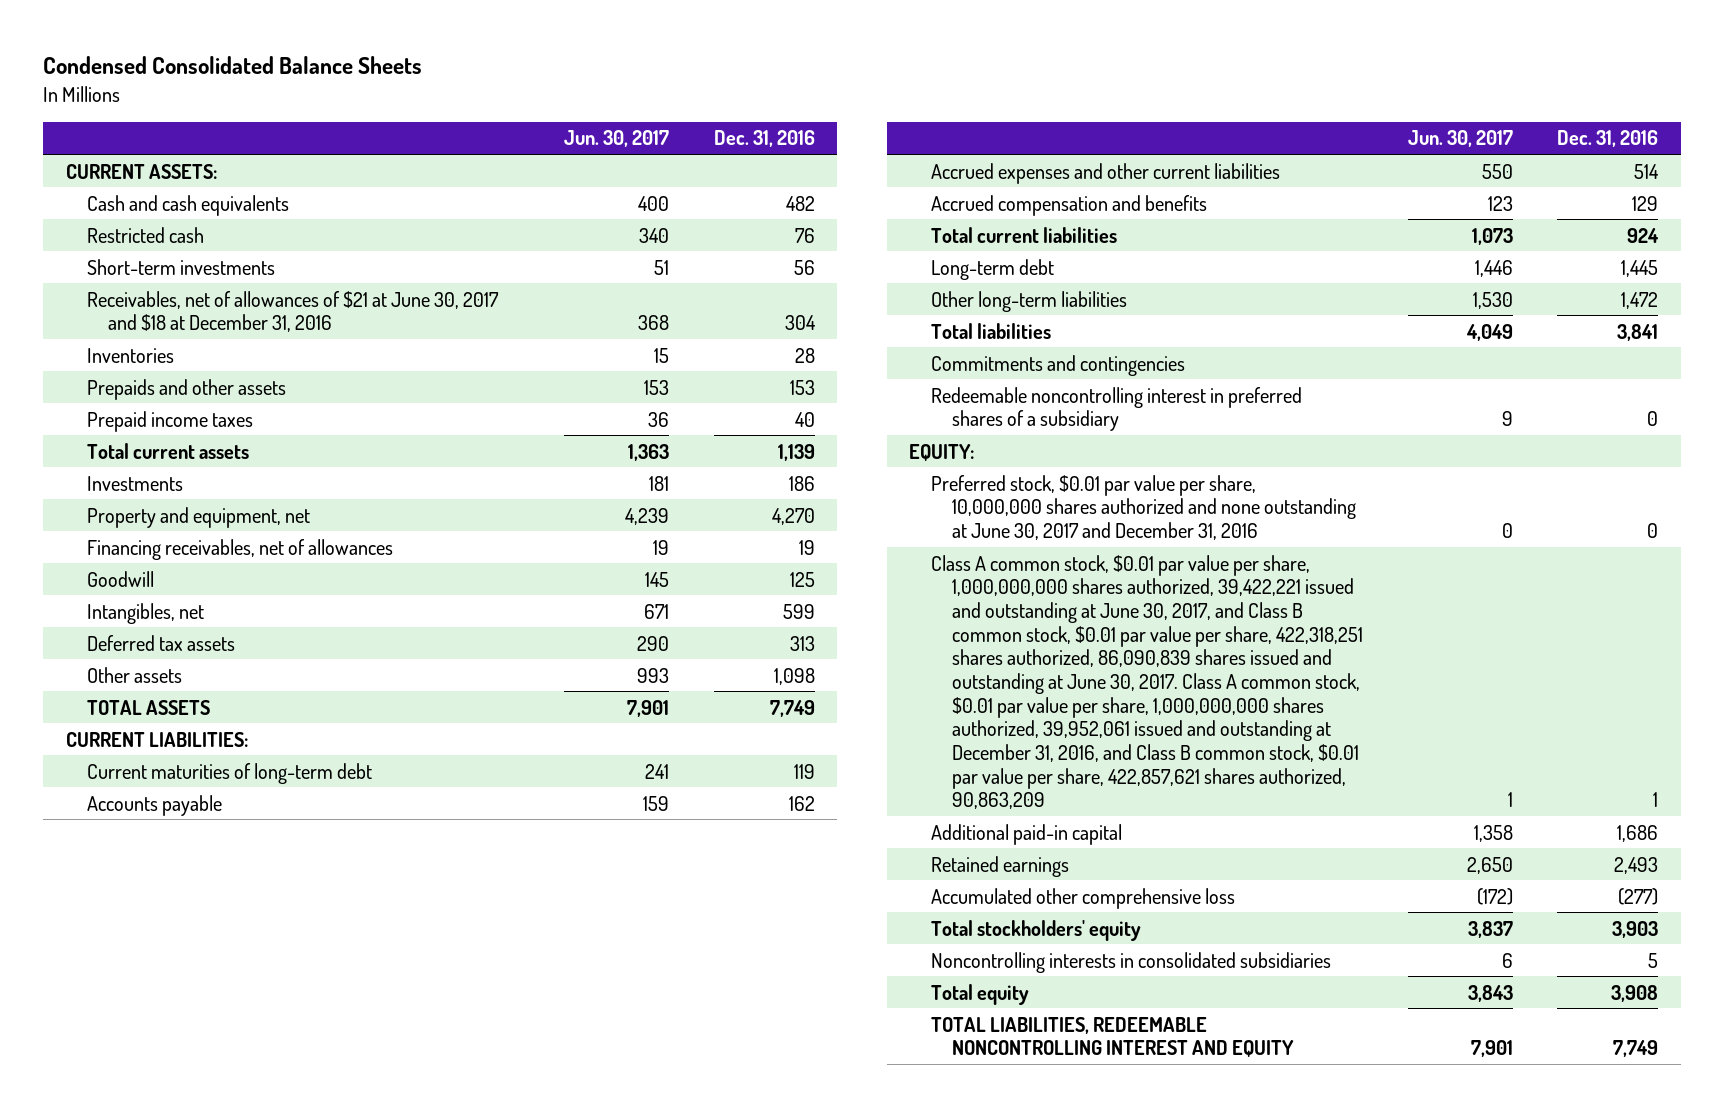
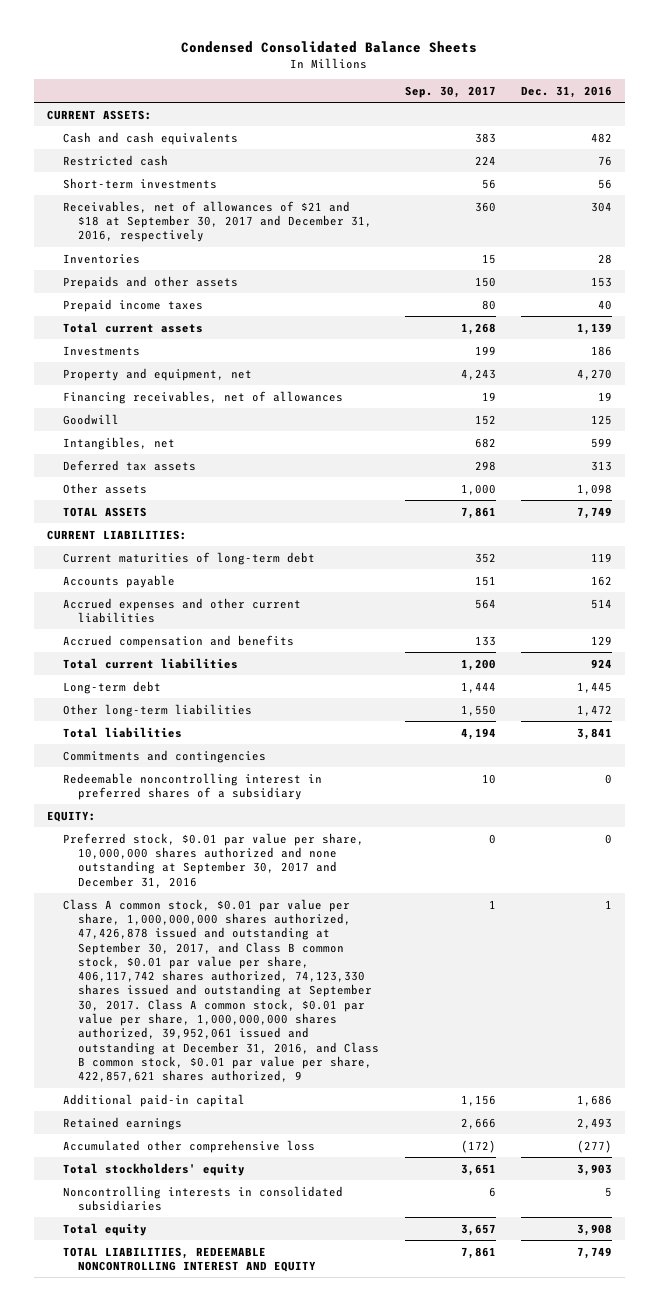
[563,130,669,148] Jun. 30, 2017 -> none
none -> [404,85,496,98] Sep. 30, 2017
[86,290,499,333] Receivables, net of allowances of $21 at June 30, 2017 and $18 at December 31, 2016 -> [62,200,373,243] Receivables, net of allowances of $21 and $18 at September 30, 2017 and December 31, 2016, respectively
[930,474,1357,540] Preferred stock, $0.01 par value per share, 10,000,000 shares authorized and none outstanding at June 30, 2017 and December 31, 2016 -> [62,832,364,888] Preferred stock, $0.01 par value per share, 10,000,000 shares authorized and none outstanding at September 30, 2017 and December 31, 2016
[930,554,1364,810] Class A common stock, $0.01 par value per share, 1,000,000,000 shares authorized, 39,422,221 issued and outstanding at June 30, 2017, and Class B common stock, $0.01 par value per share, 422,318,251 shares authorized, 86,090,839 shares issued and outstanding at June 30, 2017. Class A common stock, $0.01 par value per share, 1,000,000,000 shares authorized, 39,952,061 issued and outstanding at December 31, 2016, and Class B common stock, $0.01 par value per share, 422,857,621 shares authorized, 90,863,209 -> [62,898,380,1083] Class A common stock, $0.01 par value per share, 1,000,000,000 shares authorized, 47,426,878 issued and outstanding at September 30, 2017, and Class B common stock, $0.01 par value per share, 406,117,742 shares authorized, 74,123,330 shares issued and outstanding at September 30, 2017. Class A common stock, $0.01 par value per share, 1,000,000,000 shares authorized, 39,952,061 issued and outstanding at December 31, 2016, and Class B common stock, $0.01 par value per share, 422,857,621 shares authorized, 9

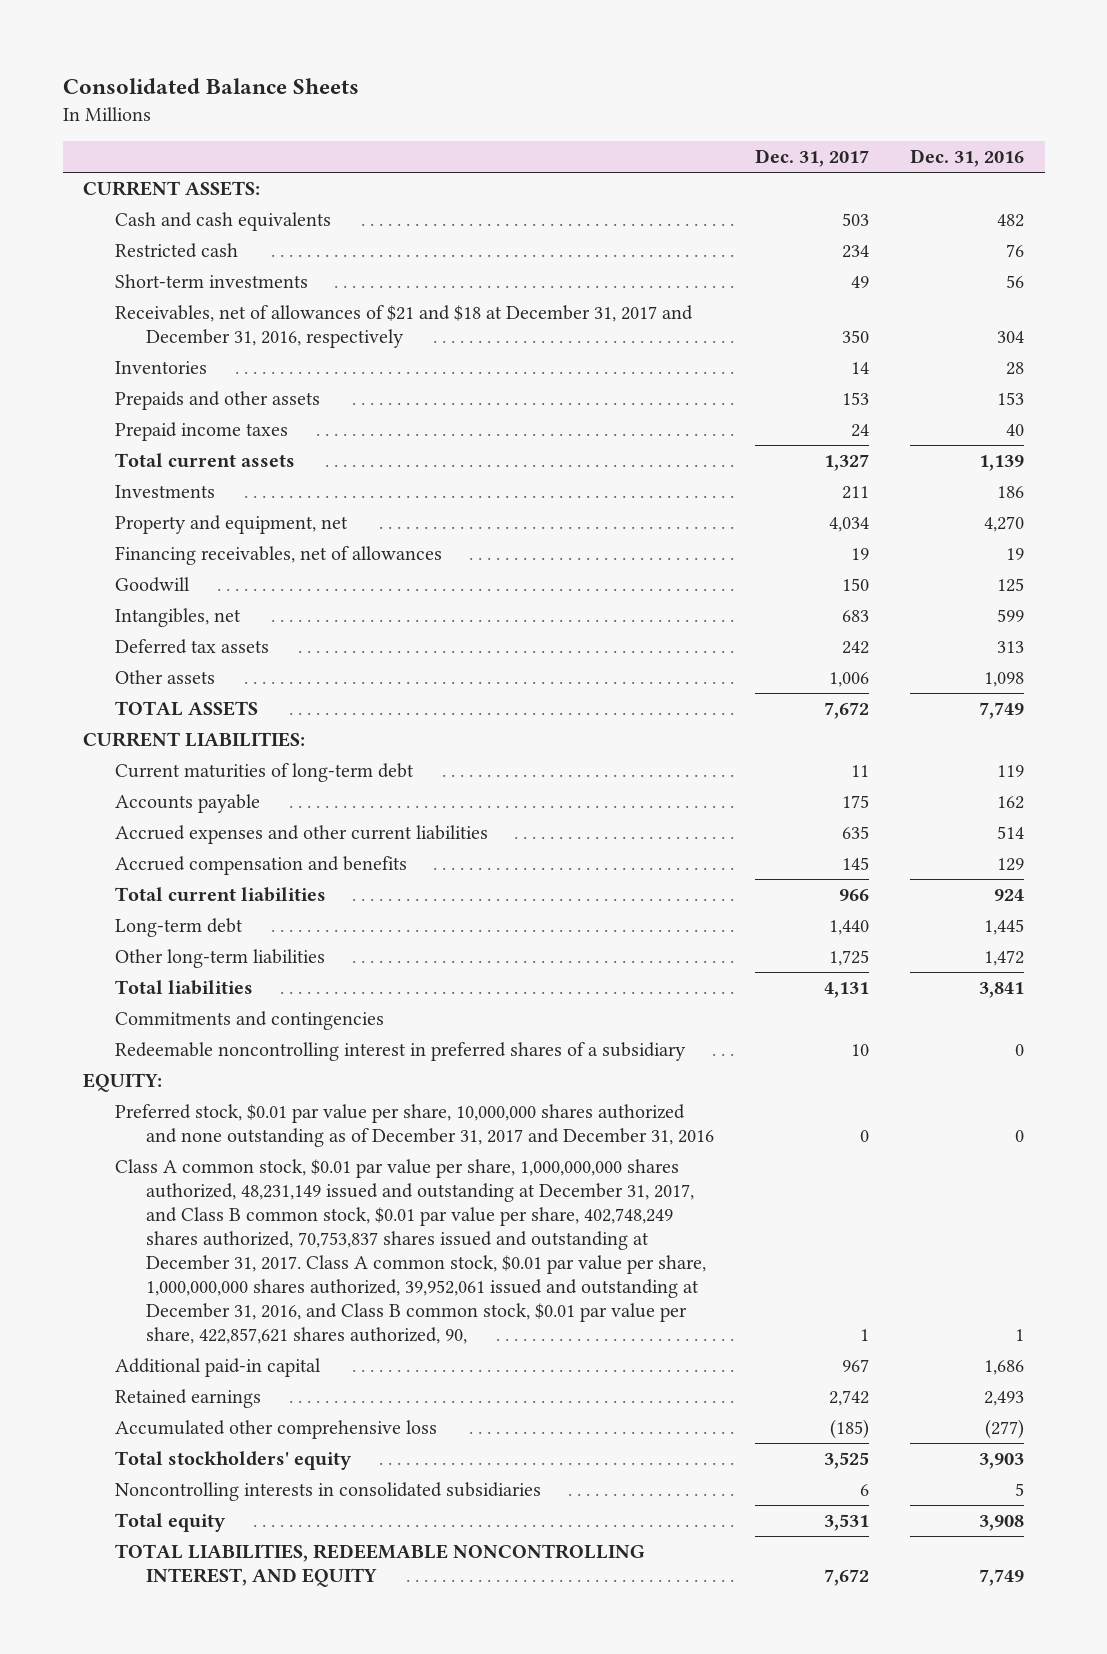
[181,40,478,53] Condensed Consolidated Balance Sheets -> [62,77,359,94] Consolidated Balance Sheets
[404,85,496,98] Sep. 30, 2017 -> none
none -> [754,149,869,168] Dec. 31, 2017
[62,200,373,243] Receivables, net of allowances of $21 and $18 at September 30, 2017 and December 31, 2016, respectively -> [114,305,693,349] Receivables, net of allowances of $21 and $18 at December 31, 2017 and December 31, 2016, respectively
[62,832,364,888] Preferred stock, $0.01 par value per share, 10,000,000 shares authorized and none outstanding at September 30, 2017 and December 31, 2016 -> [114,1104,714,1148] Preferred stock, $0.01 par value per share, 10,000,000 shares authorized and none outstanding as of December 31, 2017 and December 31, 2016
[62,898,380,1083] Class A common stock, $0.01 par value per share, 1,000,000,000 shares authorized, 47,426,878 issued and outstanding at September 30, 2017, and Class B common stock, $0.01 par value per share, 406,117,742 shares authorized, 74,123,330 shares issued and outstanding at September 30, 2017. Class A common stock, $0.01 par value per share, 1,000,000,000 shares authorized, 39,952,061 issued and outstanding at December 31, 2016, and Class B common stock, $0.01 par value per share, 422,857,621 shares authorized, 9 -> [114,1159,706,1344] Class A common stock, $0.01 par value per share, 1,000,000,000 shares authorized, 48,231,149 issued and outstanding at December 31, 2017, and Class B common stock, $0.01 par value per share, 402,748,249 shares authorized, 70,753,837 shares issued and outstanding at December 31, 2017. Class A common stock, $0.01 par value per share, 1,000,000,000 shares authorized, 39,952,061 issued and outstanding at December 31, 2016, and Class B common stock, $0.01 par value per share, 422,857,621 shares authorized, 90,
[62,1246,317,1272] TOTAL LIABILITIES, REDEEMABLE NONCONTROLLING INTEREST AND EQUITY -> [114,1544,645,1588] TOTAL LIABILITIES, REDEEMABLE NONCONTROLLING INTEREST, AND EQUITY

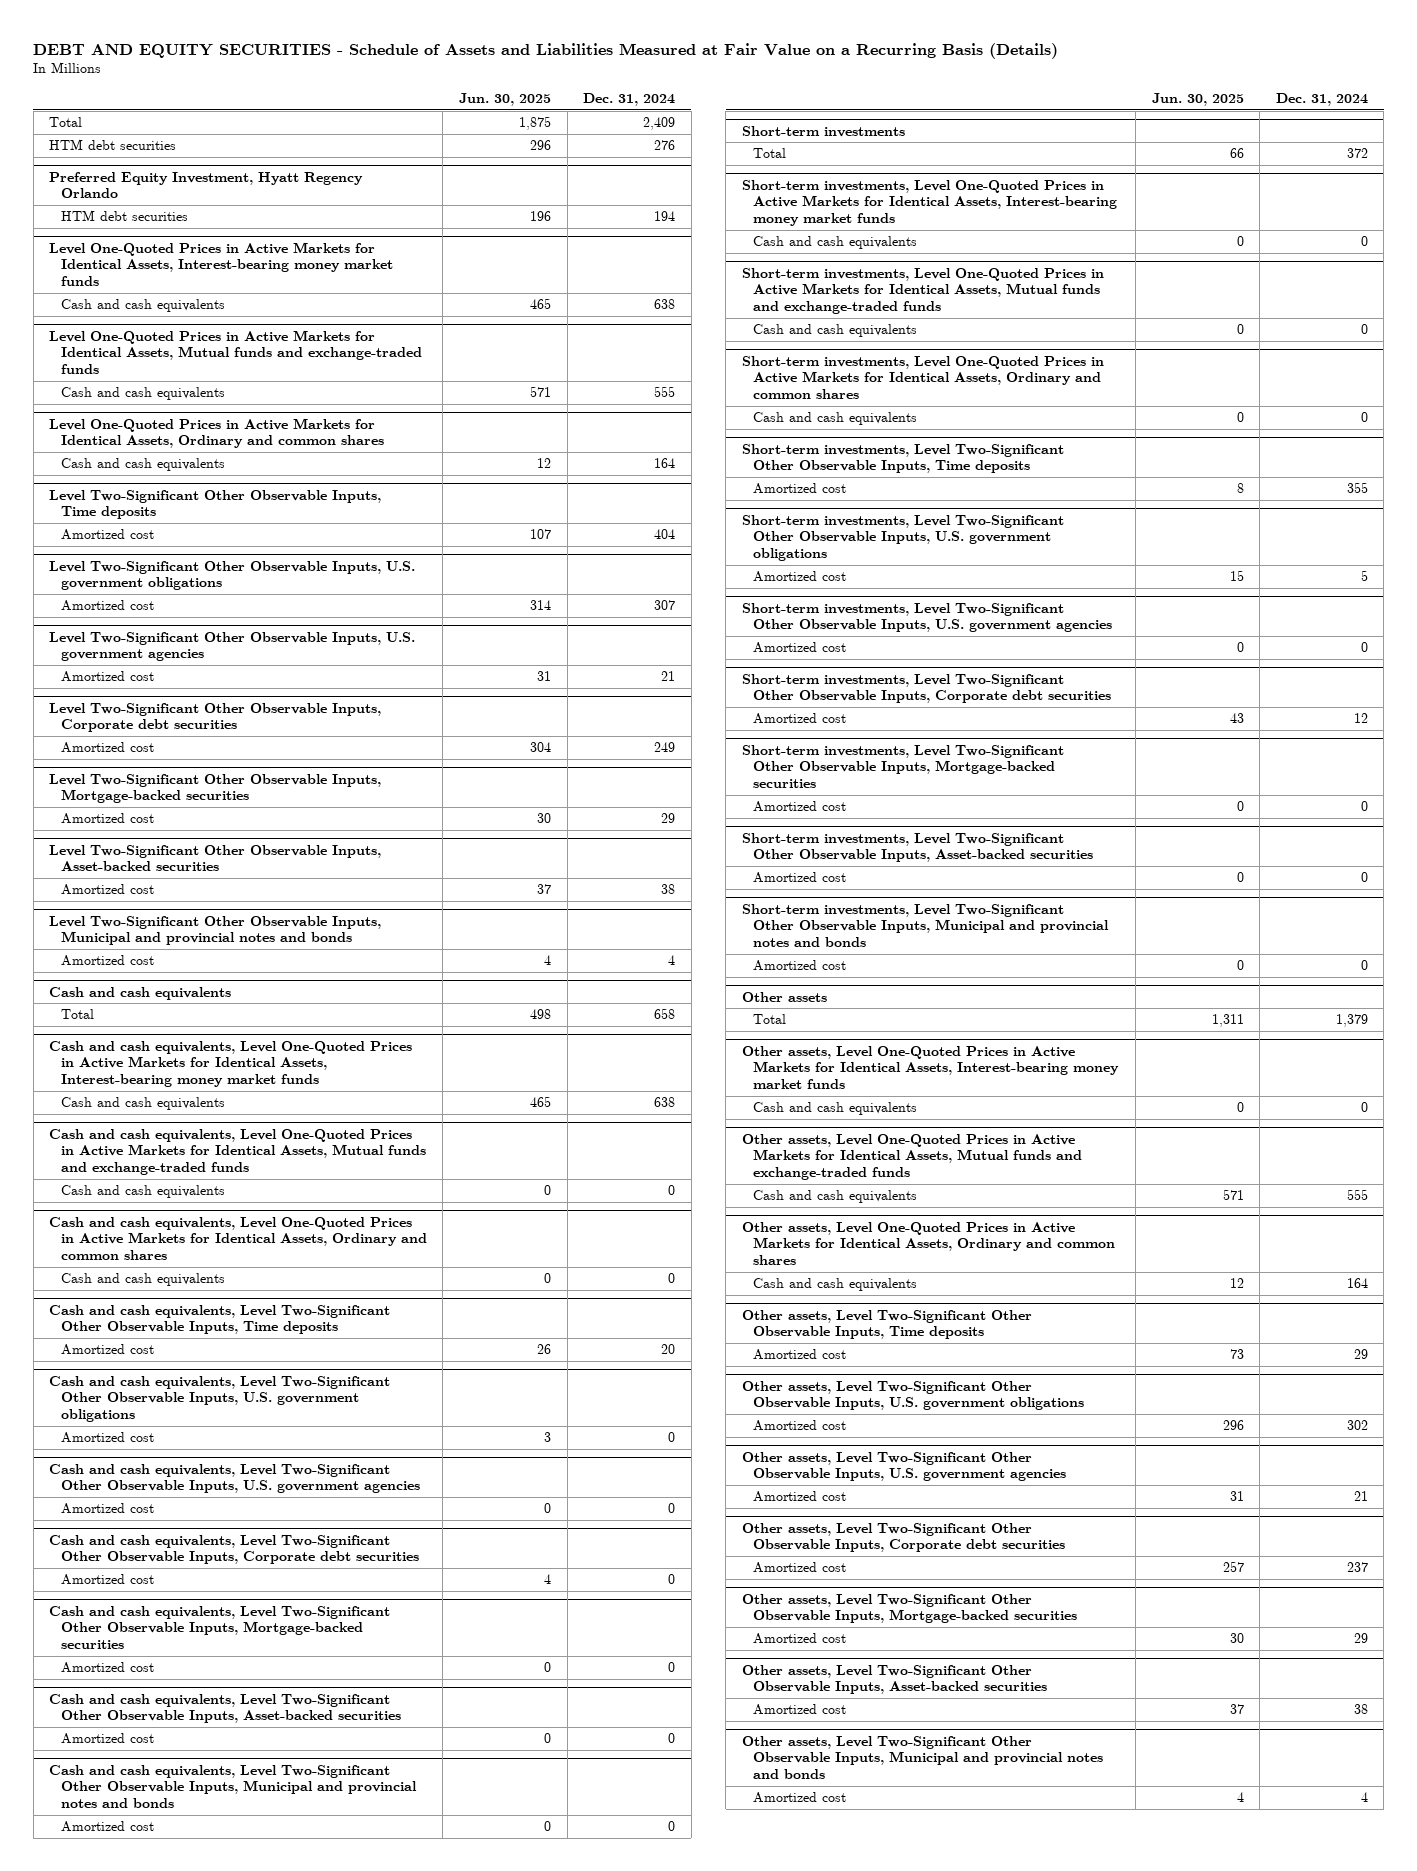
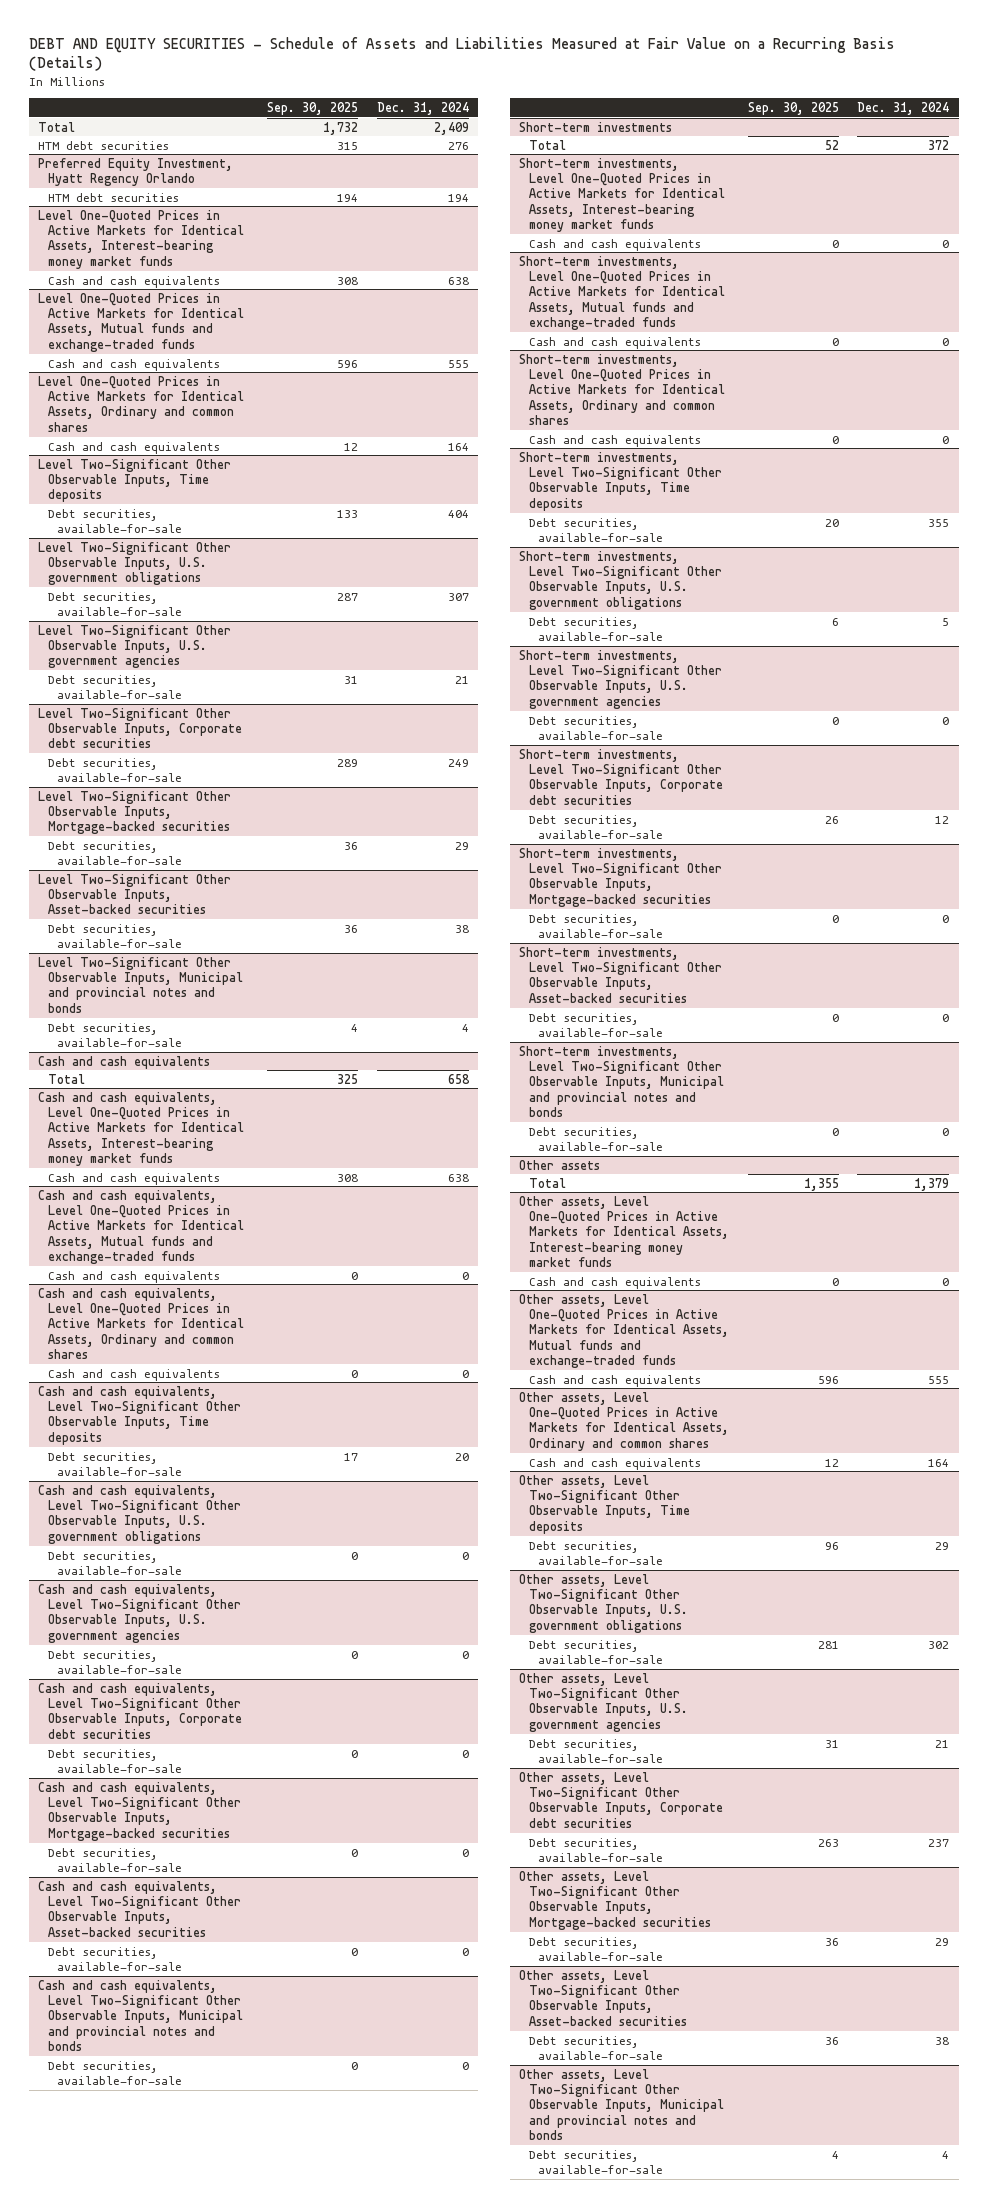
[458,93,551,107] Jun. 30, 2025 -> none
none -> [266,101,358,115] Sep. 30, 2025
[60,529,154,541] Amortized cost -> [47,508,183,534] Debt securities, available-for-sale
[60,600,154,612] Amortized cost -> [47,591,183,617] Debt securities, available-for-sale
[60,671,154,683] Amortized cost -> [47,674,183,700] Debt securities, available-for-sale
[60,742,154,754] Amortized cost -> [47,757,183,783] Debt securities, available-for-sale
[60,813,154,825] Amortized cost -> [47,840,183,866] Debt securities, available-for-sale
[60,884,154,896] Amortized cost -> [47,923,183,949] Debt securities, available-for-sale
[60,955,154,967] Amortized cost -> [47,1022,183,1048] Debt securities, available-for-sale
[60,1344,154,1356] Amortized cost -> [47,1451,183,1477] Debt securities, available-for-sale
[60,1432,154,1444] Amortized cost -> [47,1550,183,1576] Debt securities, available-for-sale
[60,1503,154,1515] Amortized cost -> [47,1649,183,1675] Debt securities, available-for-sale
[60,1574,154,1586] Amortized cost -> [47,1748,183,1774] Debt securities, available-for-sale
[60,1662,154,1674] Amortized cost -> [47,1847,183,1873] Debt securities, available-for-sale
[60,1733,154,1745] Amortized cost -> [47,1946,183,1972] Debt securities, available-for-sale
[60,1821,154,1833] Amortized cost -> [47,2060,183,2086] Debt securities, available-for-sale
[753,483,847,495] Amortized cost -> [528,517,664,543] Debt securities, available-for-sale
[753,571,847,583] Amortized cost -> [528,616,664,642] Debt securities, available-for-sale
[753,642,847,654] Amortized cost -> [528,715,664,741] Debt securities, available-for-sale
[753,713,847,725] Amortized cost -> [528,814,664,840] Debt securities, available-for-sale
[753,801,847,813] Amortized cost -> [528,913,664,939] Debt securities, available-for-sale
[753,872,847,884] Amortized cost -> [528,1012,664,1038] Debt securities, available-for-sale
[753,960,847,972] Amortized cost -> [528,1126,664,1152] Debt securities, available-for-sale
[753,1349,847,1361] Amortized cost -> [528,1540,664,1566] Debt securities, available-for-sale
[753,1420,847,1432] Amortized cost -> [528,1639,664,1665] Debt securities, available-for-sale
[753,1491,847,1503] Amortized cost -> [528,1738,664,1764] Debt securities, available-for-sale
[753,1562,847,1574] Amortized cost -> [528,1837,664,1863] Debt securities, available-for-sale
[753,1633,847,1645] Amortized cost -> [528,1936,664,1962] Debt securities, available-for-sale
[753,1704,847,1716] Amortized cost -> [528,2035,664,2061] Debt securities, available-for-sale
[753,1792,847,1804] Amortized cost -> [528,2149,664,2175] Debt securities, available-for-sale

